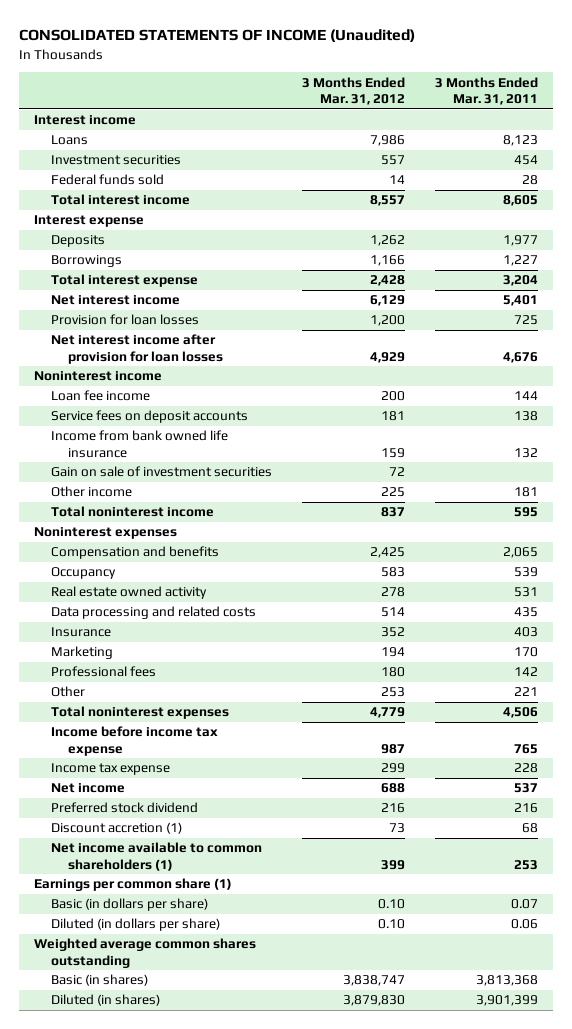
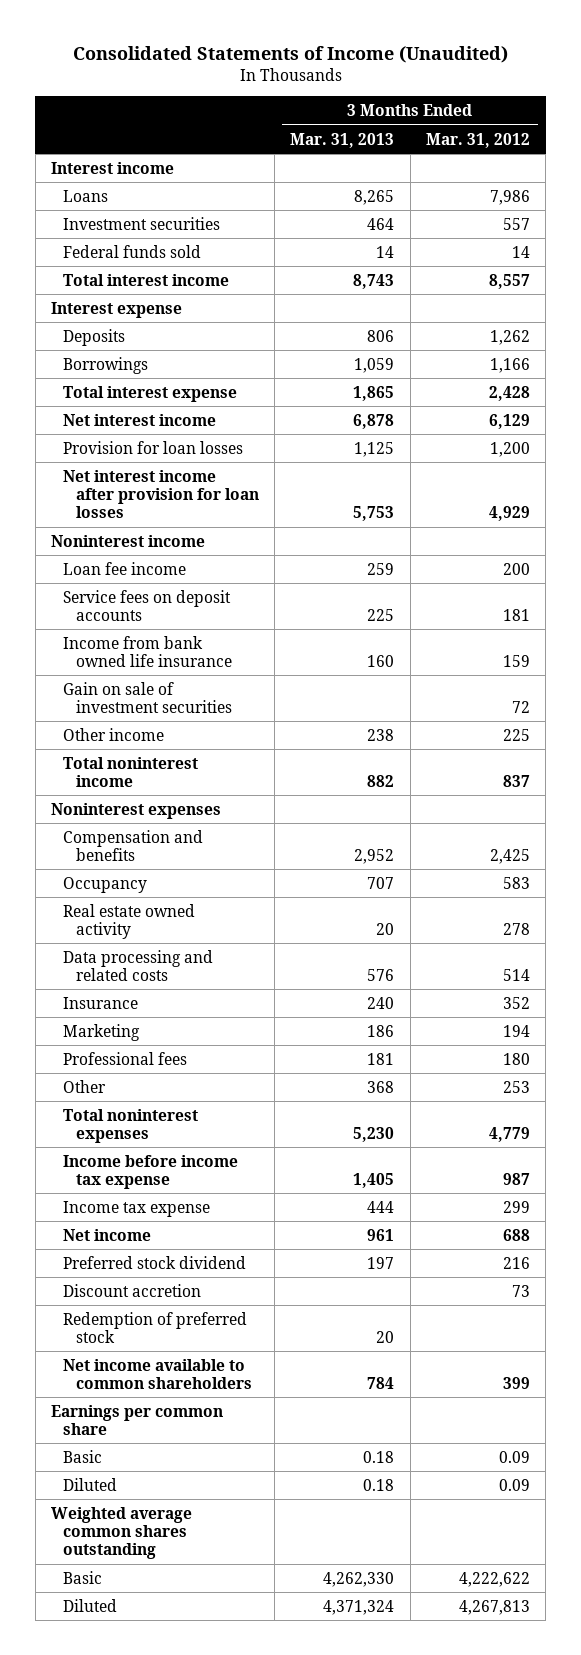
[19,29,416,43] CONSOLIDATED STATEMENTS OF INCOME (Unaudited) -> [72,45,508,63] Consolidated Statements of Income (Unaudited)
[434,76,538,105] 3 Months Ended Mar. 31, 2011 -> none
none -> [290,132,395,148] Mar. 31, 2013
[50,822,182,835] Discount accretion (1) -> [63,1283,202,1297] Discount accretion
none -> [63,1311,248,1343] Redemption of preferred stock
[50,842,262,871] Net income available to common shareholders (1) -> [63,1358,252,1389] Net income available to common shareholders
[34,878,233,892] Earnings per common share (1) -> [51,1404,224,1435] Earnings per common share
[50,898,208,912] Basic (in dollars per share) -> [63,1449,103,1463] Basic
[377,899,405,910] 0.10 -> [499,1450,531,1463] 0.09
[50,918,220,932] Diluted (in dollars per share) -> [63,1477,118,1491] Diluted
[377,919,405,930] 0.10 -> [499,1478,531,1491] 0.09
[50,974,148,987] Basic (in shares) -> [63,1570,103,1584] Basic
[342,975,405,987] 3,838,747 -> [459,1571,531,1587] 4,222,622
[50,994,160,1007] Diluted (in shares) -> [63,1598,118,1612] Diluted
[342,995,405,1007] 3,879,830 -> [459,1599,531,1615] 4,267,813

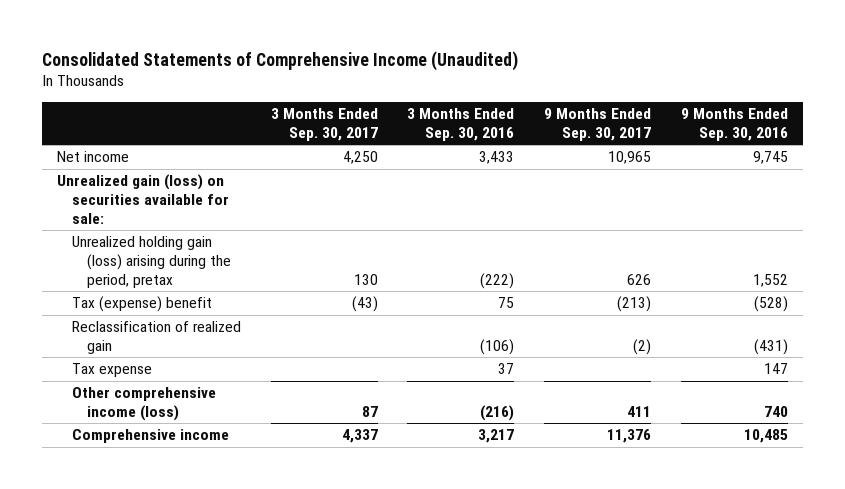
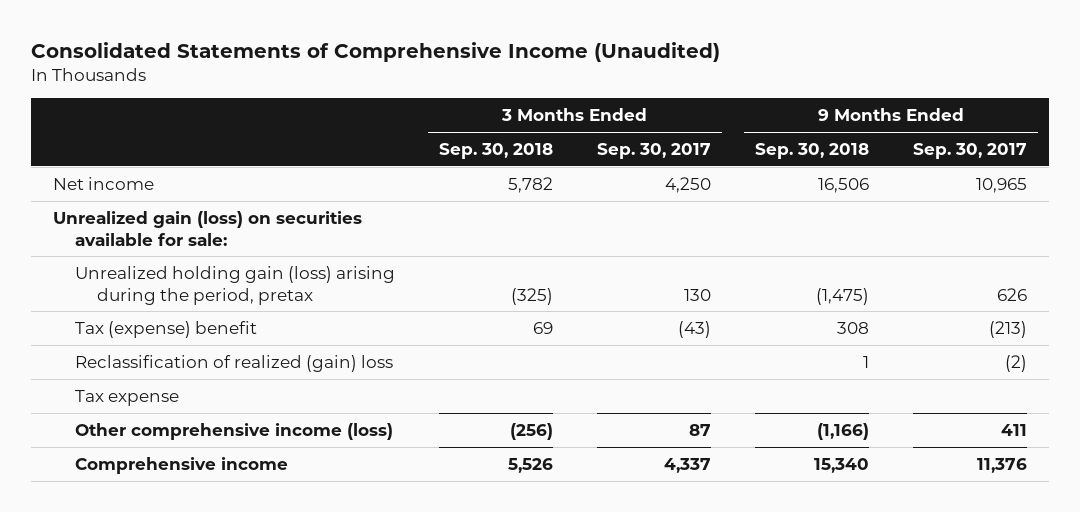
[407,108,515,141] 3 Months Ended Sep. 30, 2016 -> none
[680,108,788,141] 9 Months Ended Sep. 30, 2016 -> none
none -> [439,142,554,159] Sep. 30, 2018
none -> [754,142,869,159] Sep. 30, 2018
[72,321,242,355] Reclassification of realized gain -> [75,354,394,372] Reclassification of realized (gain) loss

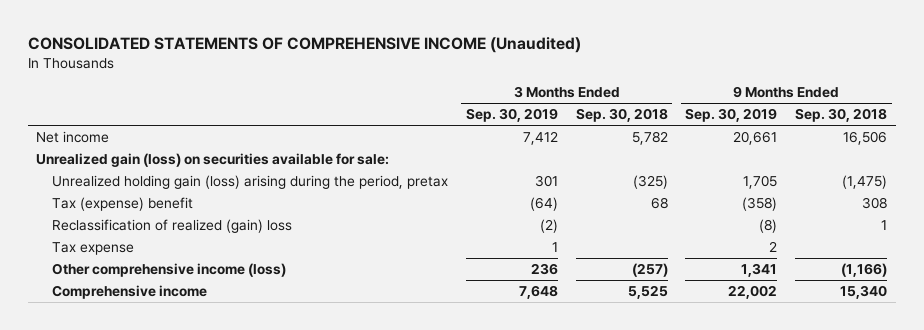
[31,42,721,63] Consolidated Statements of Comprehensive Income (Unaudited) -> [27,36,581,53] CONSOLIDATED STATEMENTS OF COMPREHENSIVE INCOME (Unaudited)
[596,142,711,159] Sep. 30, 2017 -> none
[912,142,1027,159] Sep. 30, 2017 -> none
none -> [465,108,558,123] Sep. 30, 2019
none -> [685,108,778,123] Sep. 30, 2019
[533,321,554,334] 69 -> [650,196,668,209] 68
[510,422,554,440] (256) -> [631,262,668,277] (257)
[508,457,554,473] 5,526 -> [627,284,668,299] 5,525

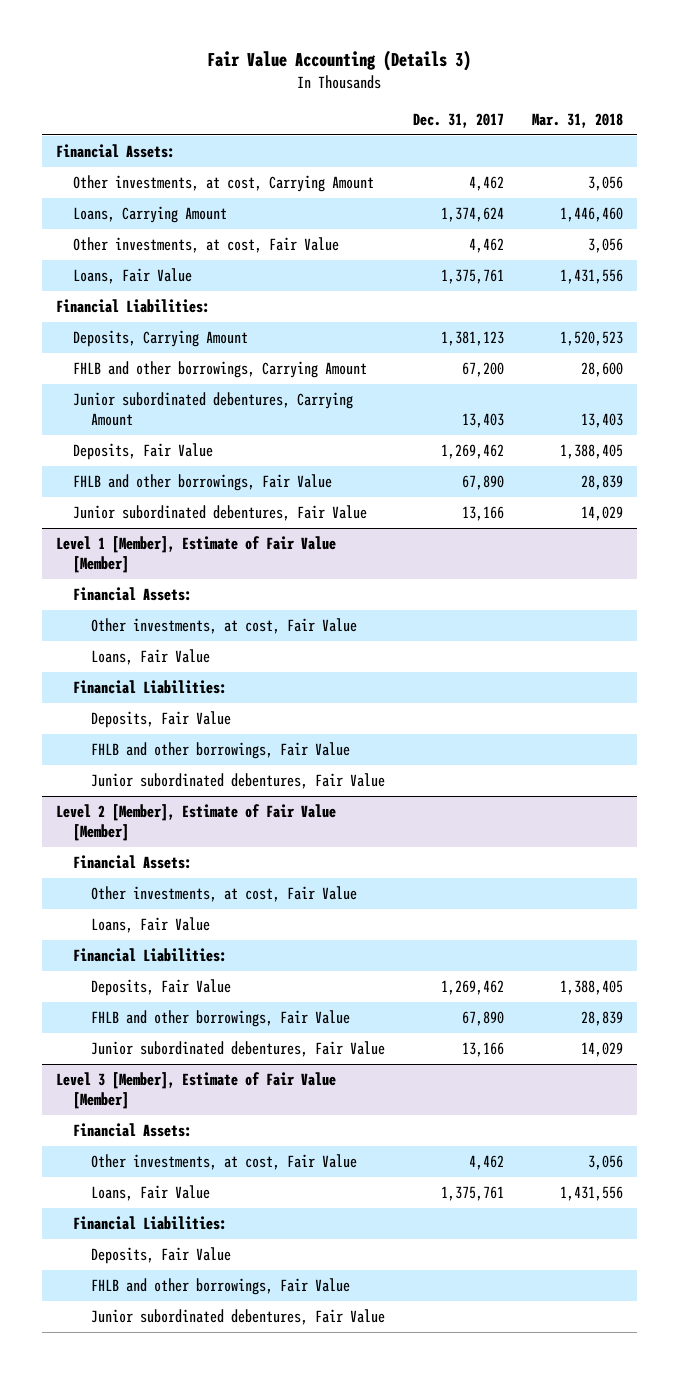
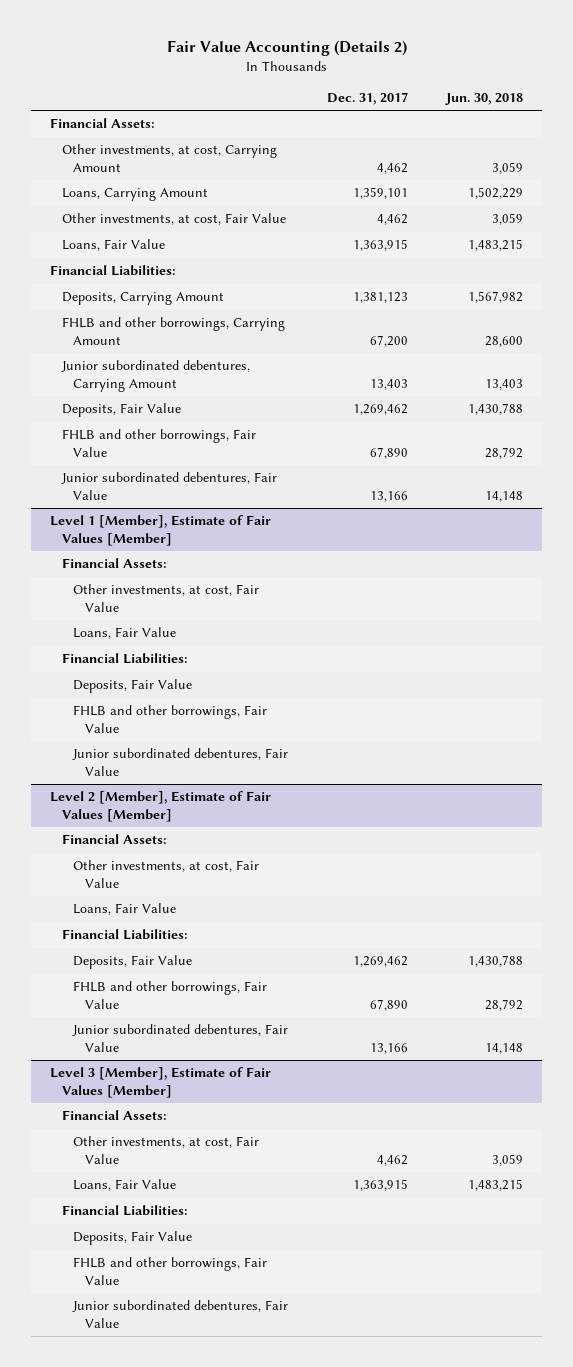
[207,50,472,72] Fair Value Accounting (Details 3) -> [166,40,407,57] Fair Value Accounting (Details 2)
[531,112,623,128] Mar. 31, 2018 -> none
none -> [445,92,524,105] Jun. 30, 2018
[440,207,504,223] 1,374,624 -> [352,187,408,200] 1,359,101
[440,269,504,285] 1,375,761 -> [352,239,408,252] 1,363,915
[55,536,336,574] Level 1 [Member], Estimate of Fair Value [Member] -> [49,515,271,546] Level 1 [Member], Estimate of Fair Values [Member]
[55,804,336,842] Level 2 [Member], Estimate of Fair Value [Member] -> [49,791,271,822] Level 2 [Member], Estimate of Fair Values [Member]
[55,1072,336,1110] Level 3 [Member], Estimate of Fair Value [Member] -> [49,1067,271,1098] Level 3 [Member], Estimate of Fair Values [Member]
[440,1186,504,1202] 1,375,761 -> [352,1179,408,1192] 1,363,915

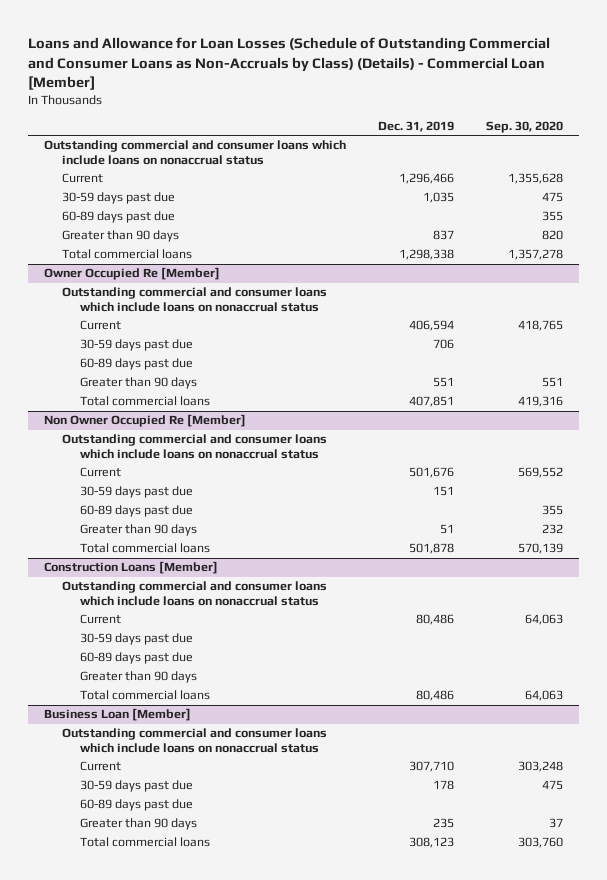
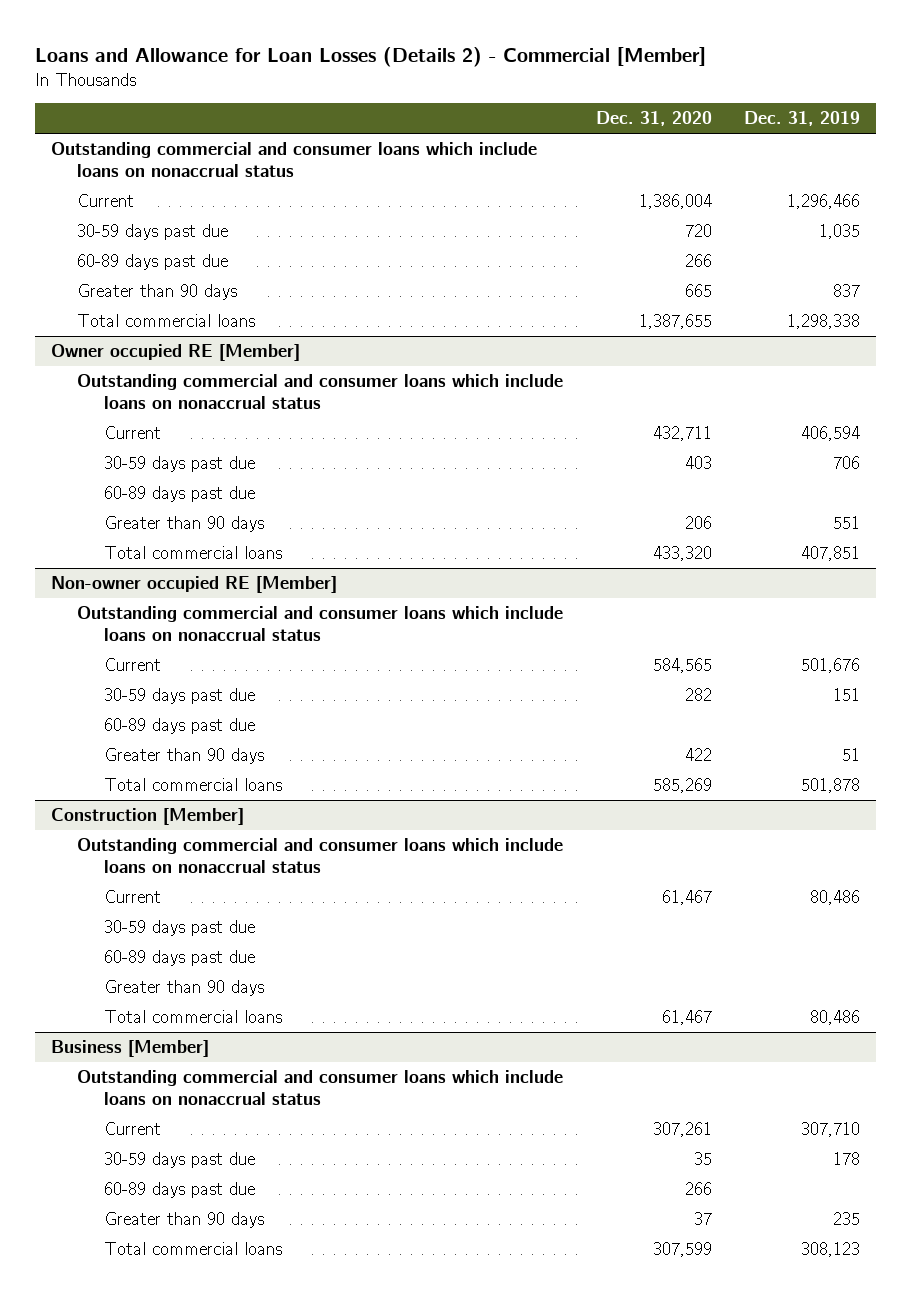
[28,37,551,91] Loans and Allowance for Loan Losses (Schedule of Outstanding Commercial and Consumer Loans as Non-Accruals by Class) (Details) - Commercial Loan [Member] -> [34,47,706,68] Loans and Allowance for Loan Losses (Details 2) - Commercial [Member]
[485,121,563,134] Sep. 30, 2020 -> none
none -> [595,111,712,127] Dec. 31, 2020
[44,267,221,281] Owner Occupied Re [Member] -> [51,343,301,361] Owner occupied RE [Member]
[44,414,247,428] Non Owner Occupied Re [Member] -> [51,575,338,593] Non-owner occupied RE [Member]
[44,561,219,575] Construction Loans [Member] -> [51,807,245,825] Construction [Member]
[44,708,192,722] Business Loan [Member] -> [51,1039,210,1057] Business [Member]

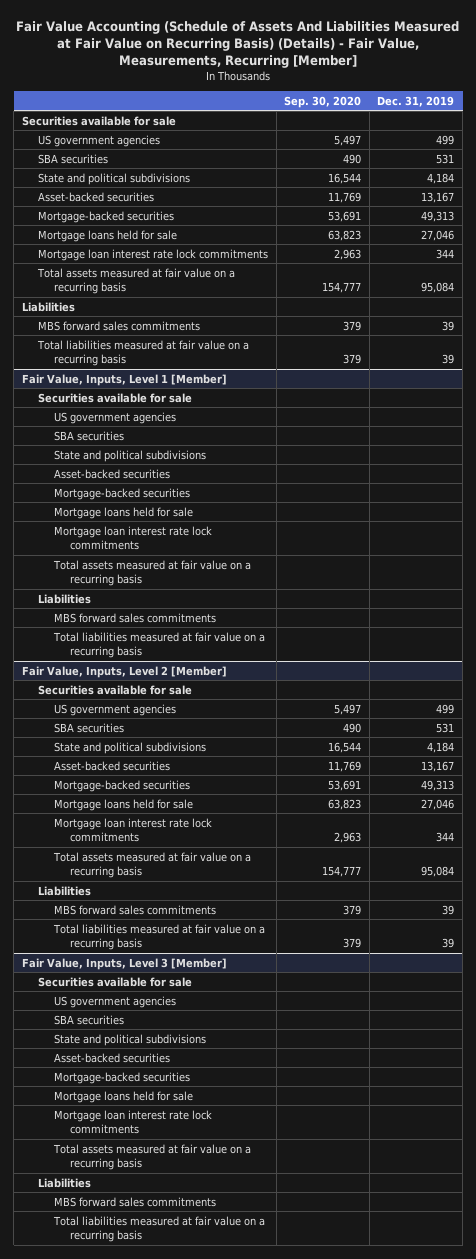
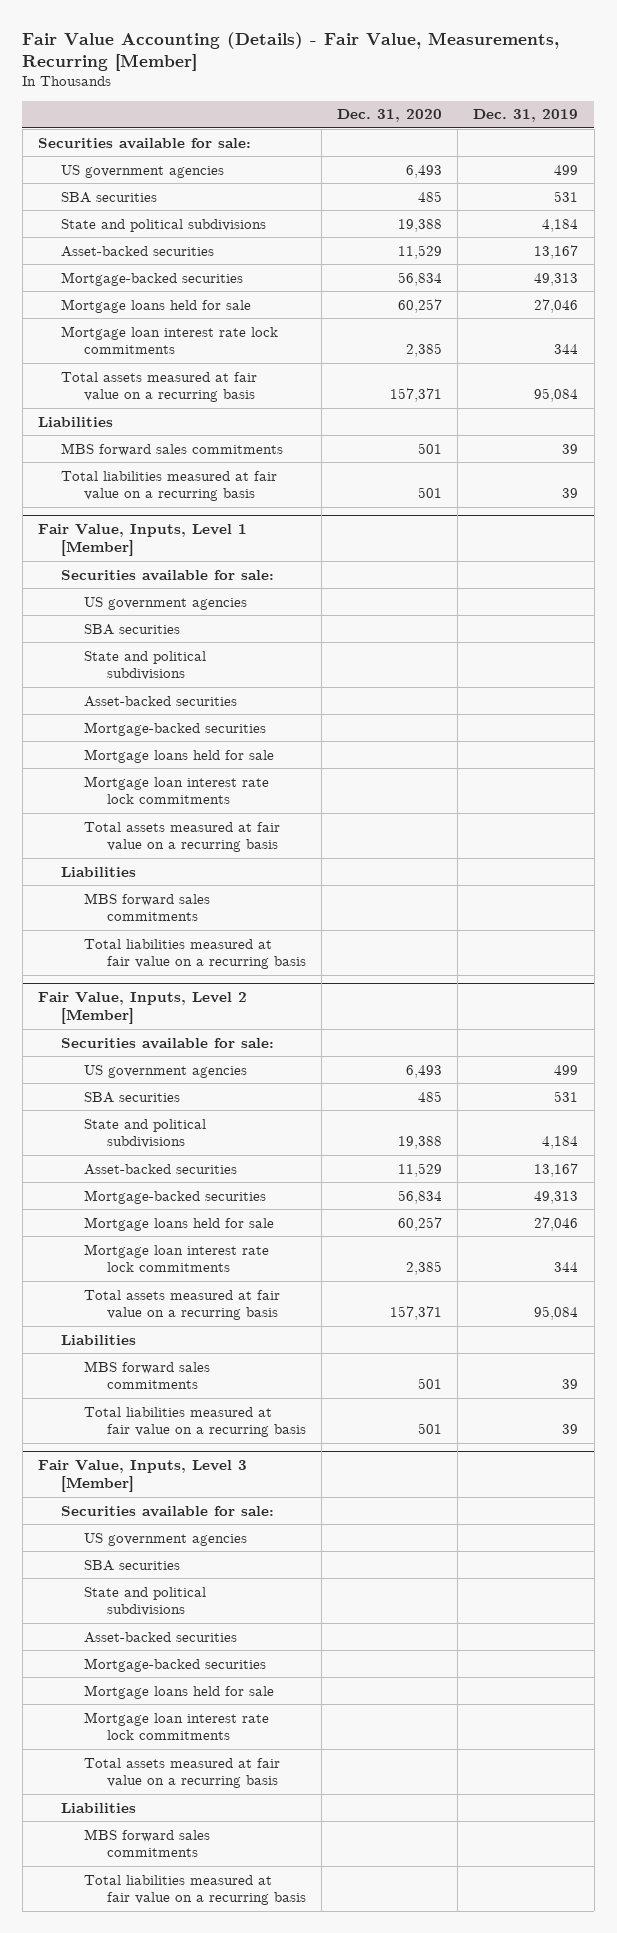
[16,20,460,68] Fair Value Accounting (Schedule of Assets And Liabilities Measured at Fair Value on Recurring Basis) (Details) - Fair Value, Measurements, Recurring [Member] -> [22,31,560,71] Fair Value Accounting (Details) - Fair Value, Measurements, Recurring [Member]
[284,95,362,108] Sep. 30, 2020 -> none
none -> [336,109,442,123] Dec. 31, 2020
[21,115,176,126] Securities available for sale -> [38,137,252,149] Securities available for sale:
[37,392,192,403] Securities available for sale -> [60,569,274,581] Securities available for sale:
[37,684,192,695] Securities available for sale -> [60,1037,274,1049] Securities available for sale:
[37,976,192,987] Securities available for sale -> [60,1505,274,1517] Securities available for sale:

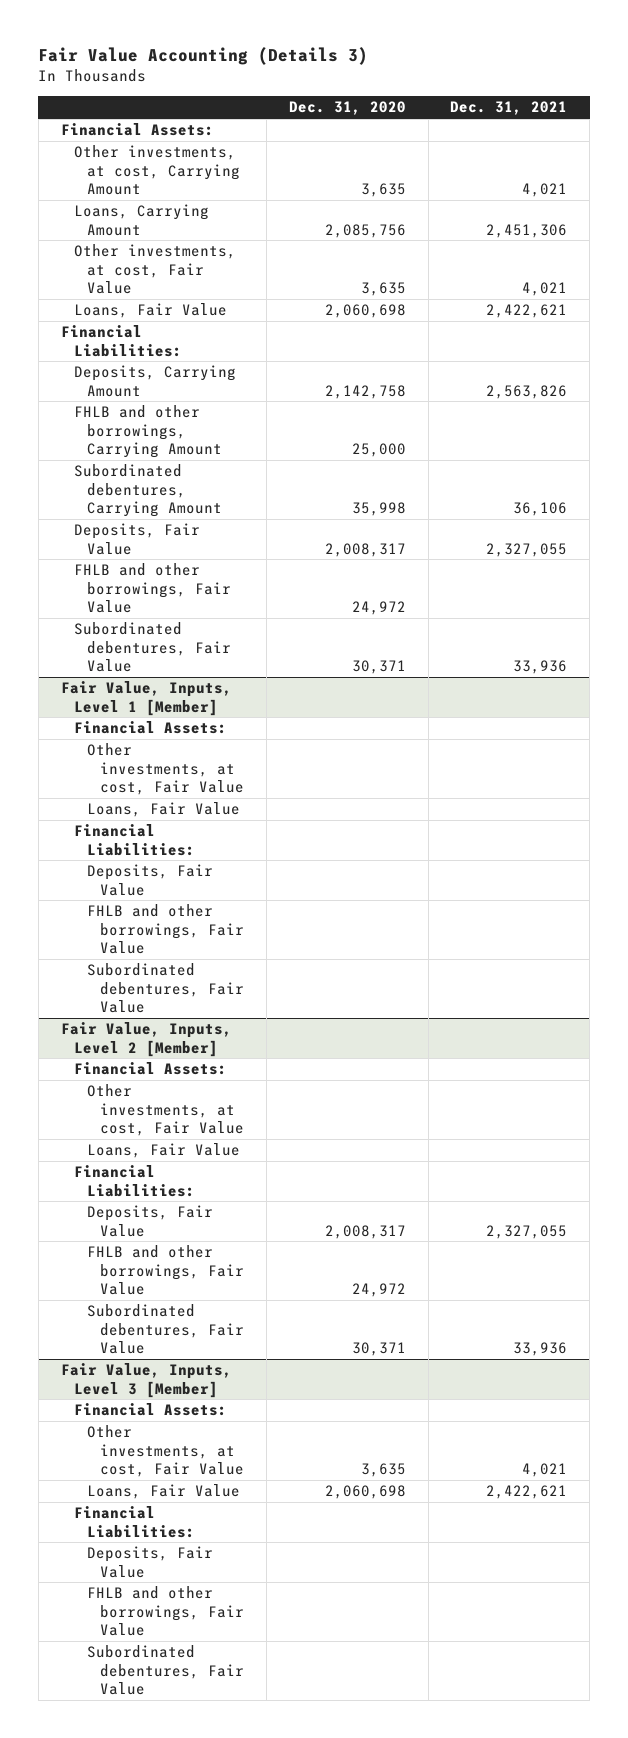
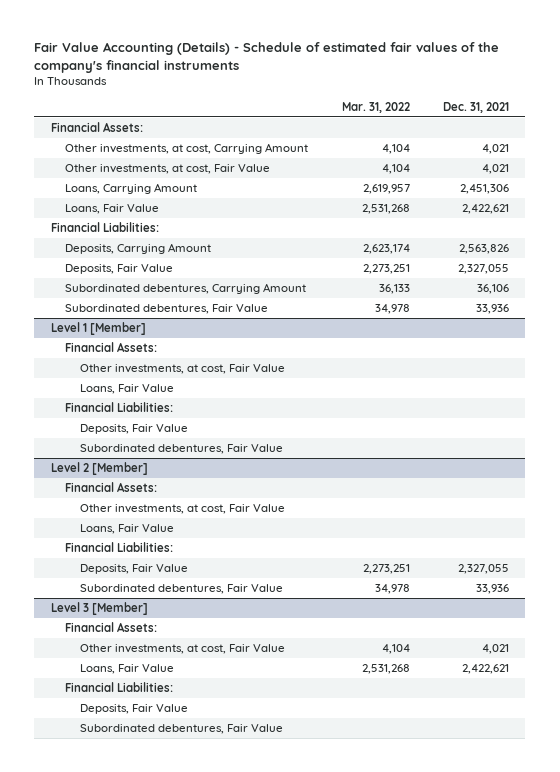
[38,47,369,66] Fair Value Accounting (Details 3) -> [34,42,500,73] Fair Value Accounting (Details) - Schedule of estimated fair values of the company's financial instruments
[288,101,406,116] Dec. 31, 2020 -> none
none -> [341,101,410,113] Mar. 31, 2022
[73,204,209,236] Loans, Carrying Amount -> [65,183,198,195] Loans, Carrying Amount
[73,405,223,458] FHLB and other borrowings, Carrying Amount -> none
[73,563,232,613] FHLB and other borrowings, Fair Value -> none
[73,464,223,517] Subordinated debentures, Carrying Amount -> [65,283,307,295] Subordinated debentures, Carrying Amount
[60,681,232,716] Fair Value, Inputs, Level 1 [Member] -> [50,322,146,336] Level 1 [Member]
[87,904,245,954] FHLB and other borrowings, Fair Value -> none
[60,1022,232,1057] Fair Value, Inputs, Level 2 [Member] -> [50,462,148,476] Level 2 [Member]
[87,1245,245,1295] FHLB and other borrowings, Fair Value -> none
[60,1363,232,1398] Fair Value, Inputs, Level 3 [Member] -> [50,602,148,616] Level 3 [Member]
[87,1586,245,1636] FHLB and other borrowings, Fair Value -> none

